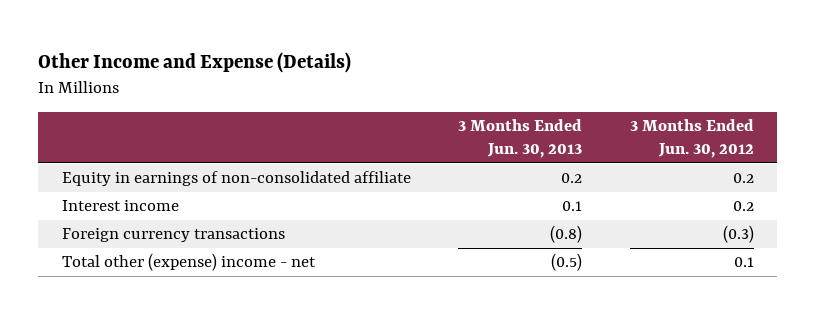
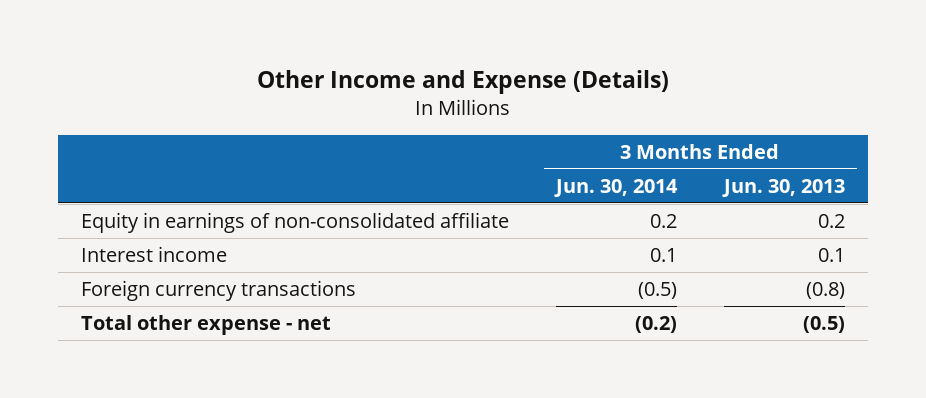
[629,119,754,159] 3 Months Ended Jun. 30, 2012 -> none
none -> [554,178,679,197] Jun. 30, 2014
[62,253,317,272] Total other (expense) income - net -> [81,315,332,336] Total other expense - net

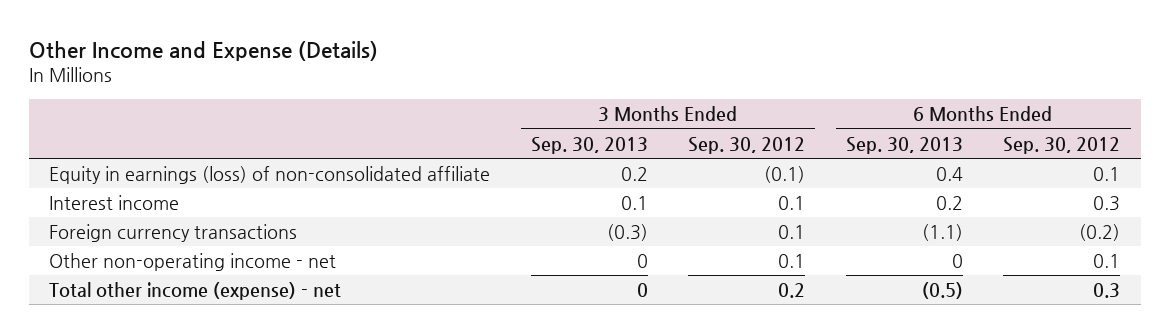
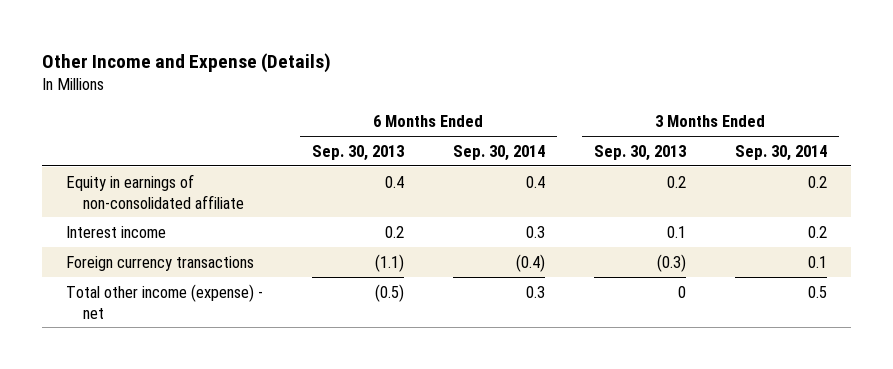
[688,136,806,154] Sep. 30, 2012 -> none
[1003,136,1121,154] Sep. 30, 2012 -> none
none -> [452,144,545,161] Sep. 30, 2014
none -> [734,144,827,161] Sep. 30, 2014
[49,166,491,185] Equity in earnings (loss) of non-consolidated affiliate -> [66,173,245,209] Equity in earnings of non-consolidated affiliate
[49,253,337,272] Other non-operating income - net -> none

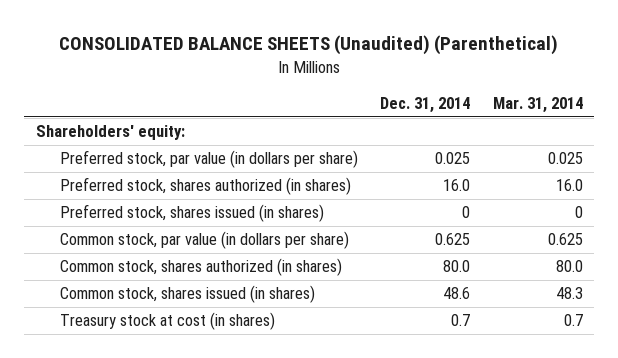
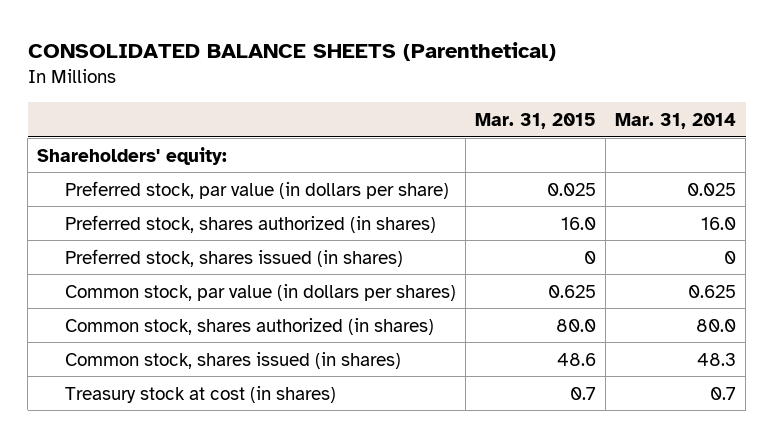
[59,35,559,56] CONSOLIDATED BALANCE SHEETS (Unaudited) (Parenthetical) -> [27,41,556,61] CONSOLIDATED BALANCE SHEETS (Parenthetical)
[380,97,471,114] Dec. 31, 2014 -> none
none -> [474,113,596,130] Mar. 31, 2015
[60,231,350,250] Common stock, par value (in dollars per share) -> [64,283,456,301] Common stock, par value (in dollars per shares)

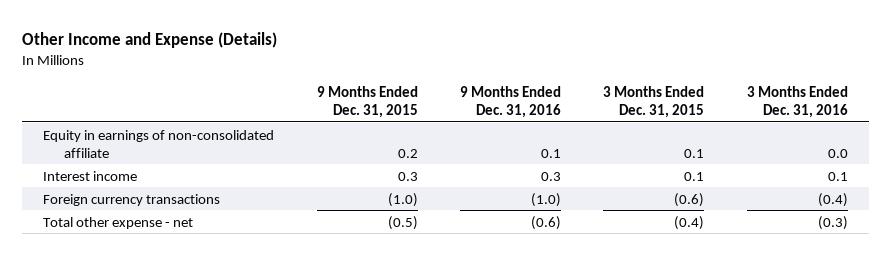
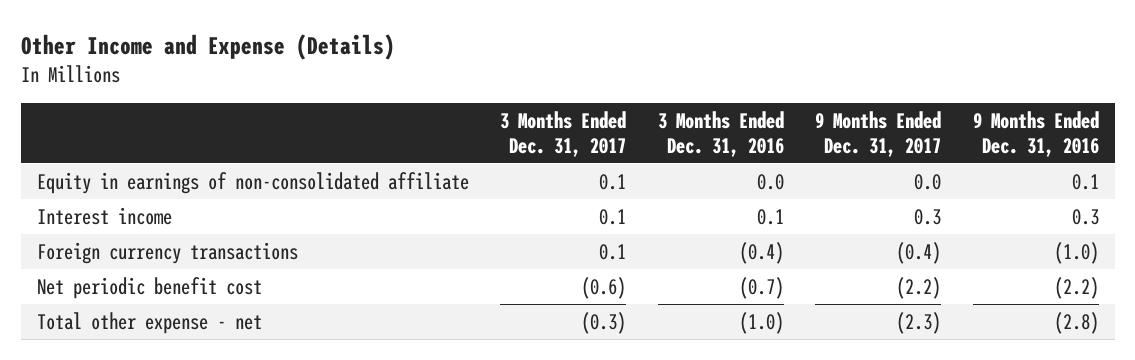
[316,85,418,118] 9 Months Ended Dec. 31, 2015 -> none
[603,85,705,118] 3 Months Ended Dec. 31, 2015 -> none
none -> [500,110,627,157] 3 Months Ended Dec. 31, 2017
none -> [815,110,942,157] 9 Months Ended Dec. 31, 2017
none -> [36,276,262,299] Net periodic benefit cost
[530,215,561,230] (0.6) -> [1053,311,1099,334] (2.8)
[817,215,848,230] (0.3) -> [738,311,784,334] (1.0)

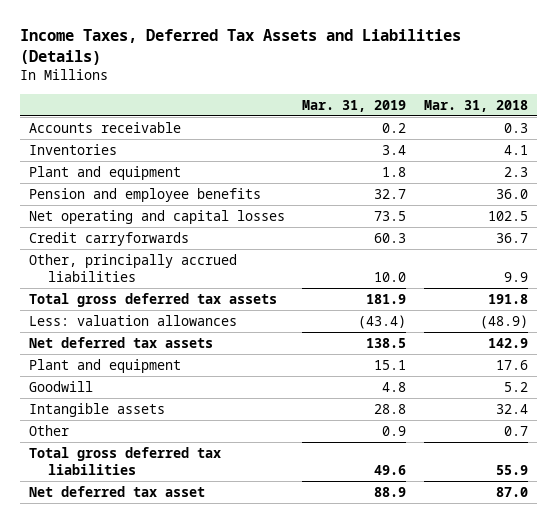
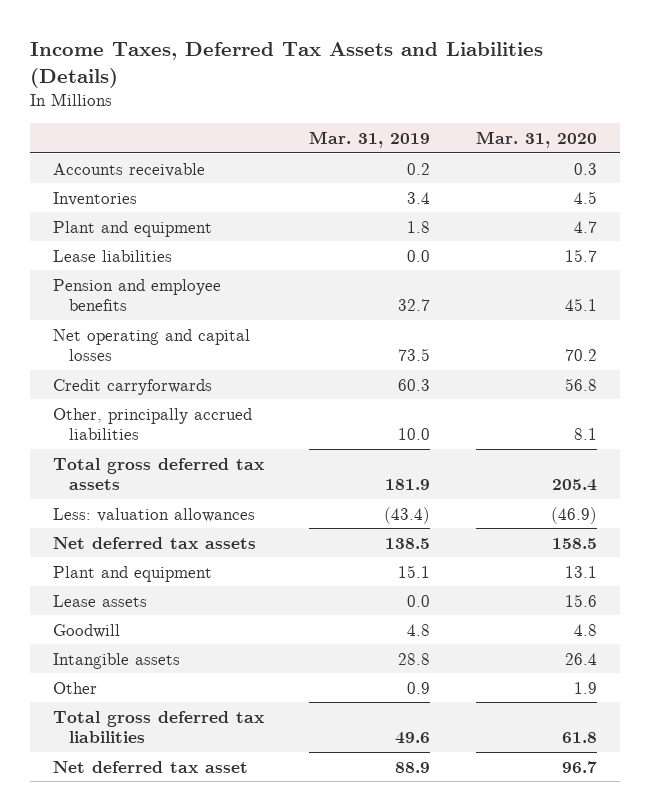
[424,99,529,112] Mar. 31, 2018 -> none
none -> [476,131,598,149] Mar. 31, 2020
none -> [52,249,172,262] Lease liabilities
none -> [52,594,147,607] Lease assets

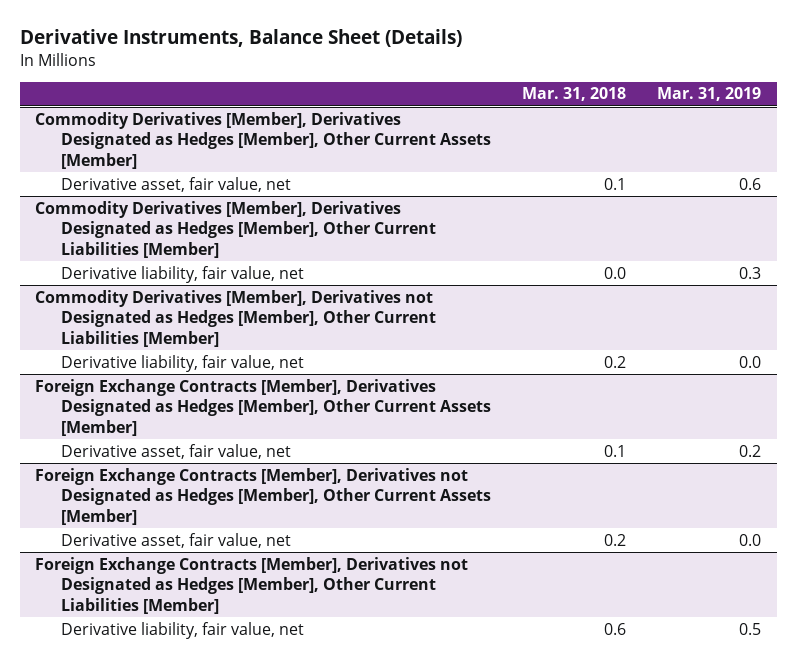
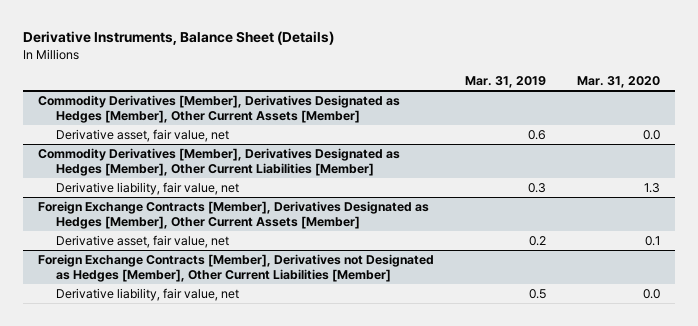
[522,87,627,102] Mar. 31, 2018 -> none
none -> [576,76,660,89] Mar. 31, 2020
[35,289,436,347] Commodity Derivatives [Member], Derivatives not Designated as Hedges [Member], Other Current Liabilities [Member] -> none
[60,354,304,372] Derivative liability, fair value, net -> none
[35,467,491,525] Foreign Exchange Contracts [Member], Derivatives not Designated as Hedges [Member], Other Current Assets [Member] -> none
[60,532,291,548] Derivative asset, fair value, net -> none

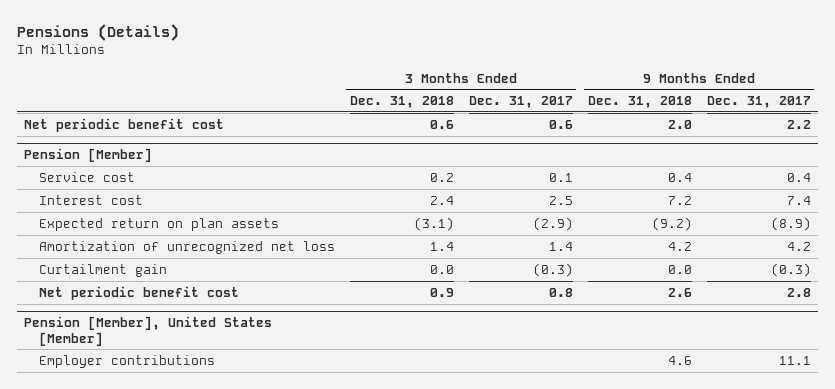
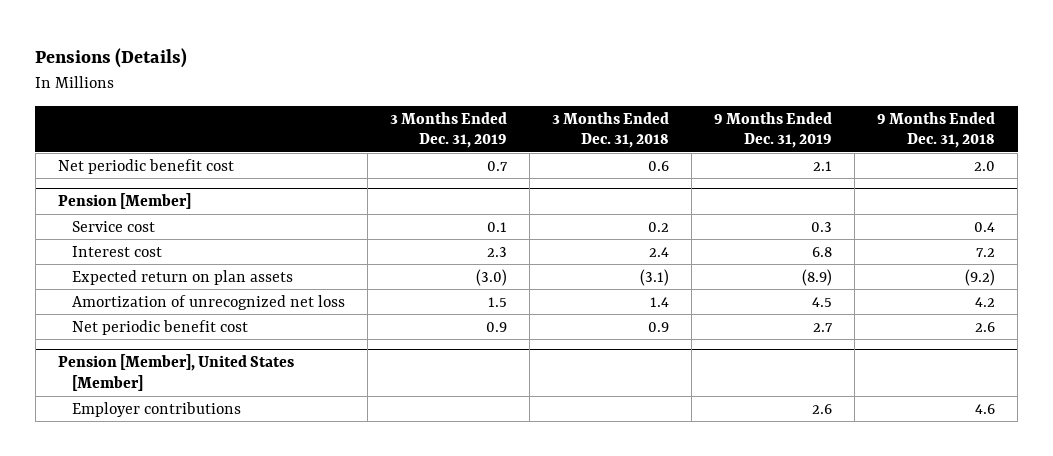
[468,96,573,109] Dec. 31, 2017 -> none
[706,96,811,109] Dec. 31, 2017 -> none
none -> [389,111,507,149] 3 Months Ended Dec. 31, 2019
none -> [714,111,833,149] 9 Months Ended Dec. 31, 2019
[38,263,167,277] Curtailment gain -> none

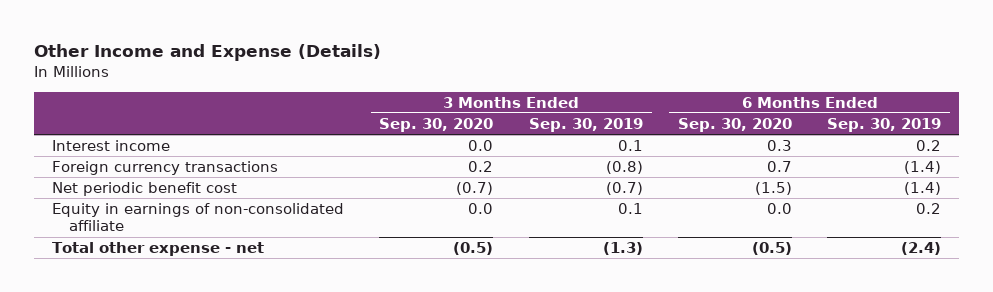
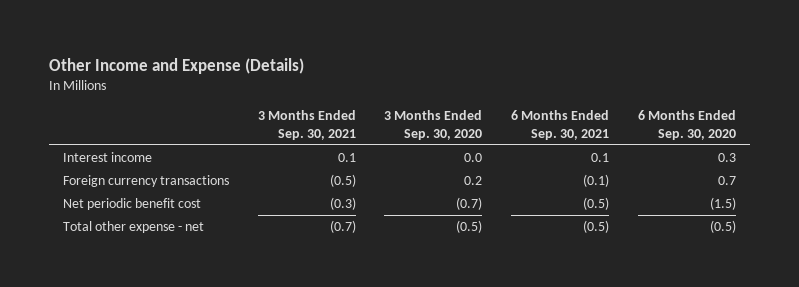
[528,117,643,132] Sep. 30, 2019 -> none
[827,117,942,132] Sep. 30, 2019 -> none
none -> [257,110,356,140] 3 Months Ended Sep. 30, 2021
none -> [511,110,610,140] 6 Months Ended Sep. 30, 2021
[52,202,345,232] Equity in earnings of non-consolidated affiliate -> none

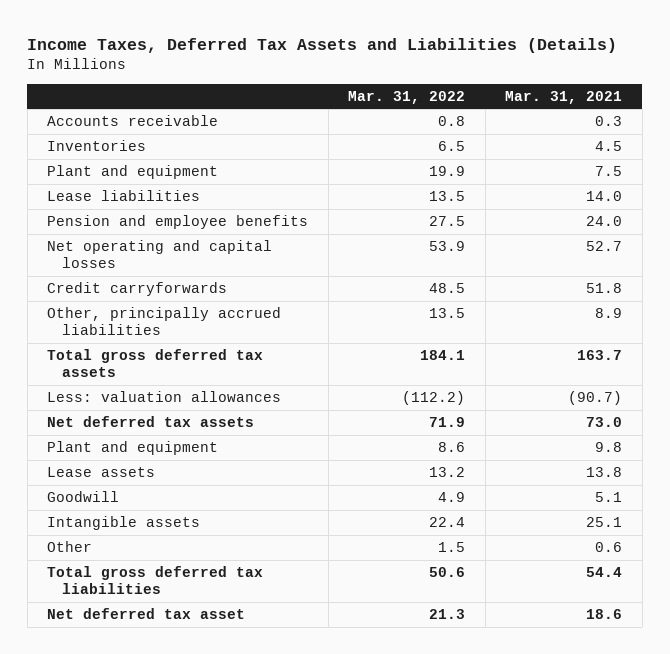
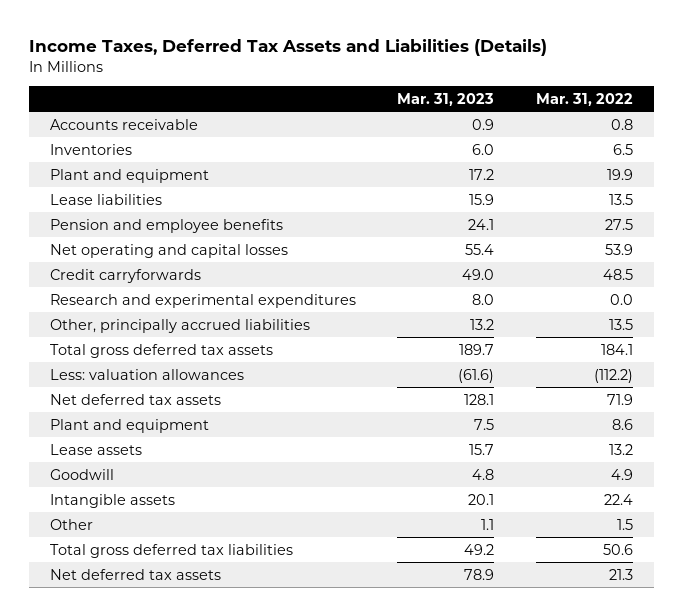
[505,90,623,104] Mar. 31, 2021 -> none
none -> [397,92,495,106] Mar. 31, 2023
none -> [50,293,357,308] Research and experimental expenditures
[47,608,246,620] Net deferred tax asset -> [50,568,222,580] Net deferred tax assets

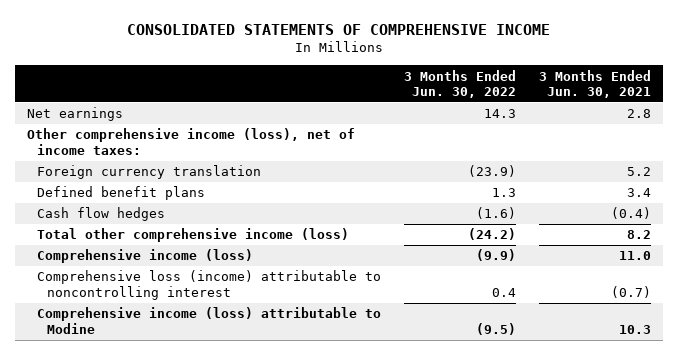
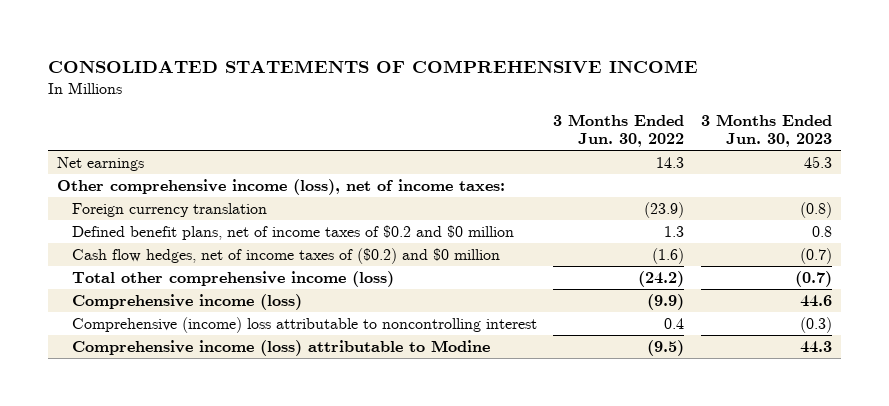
[539,69,652,98] 3 Months Ended Jun. 30, 2021 -> none
none -> [701,114,833,148] 3 Months Ended Jun. 30, 2023
[36,186,205,201] Defined benefit plans -> [71,224,514,240] Defined benefit plans, net of income taxes of $0.2 and $0 million
[36,207,165,222] Cash flow hedges -> [71,247,500,264] Cash flow hedges, net of income taxes of ($0.2) and $0 million
[36,270,381,300] Comprehensive loss (income) attributable to noncontrolling interest -> [71,316,537,333] Comprehensive (income) loss attributable to noncontrolling interest

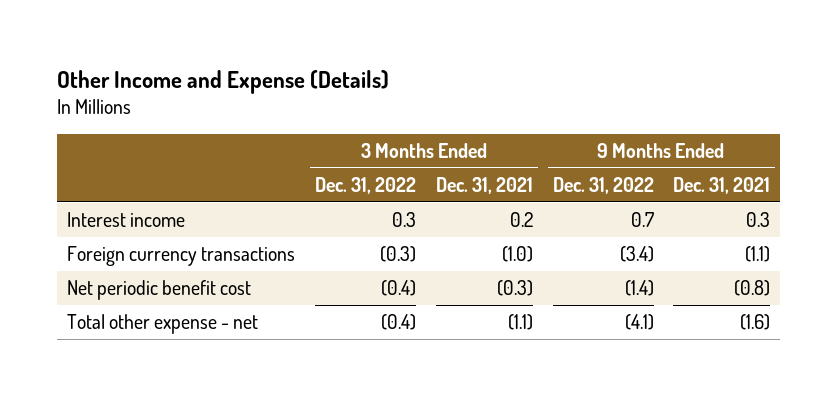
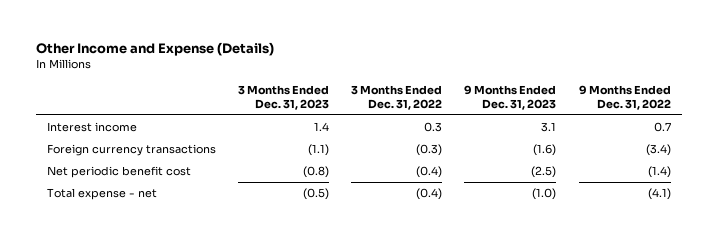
[435,176,533,194] Dec. 31, 2021 -> none
[673,176,771,194] Dec. 31, 2021 -> none
none -> [238,85,330,110] 3 Months Ended Dec. 31, 2023
none -> [464,85,557,110] 9 Months Ended Dec. 31, 2023
[67,314,259,335] Total other expense - net -> [46,187,157,200] Total expense - net

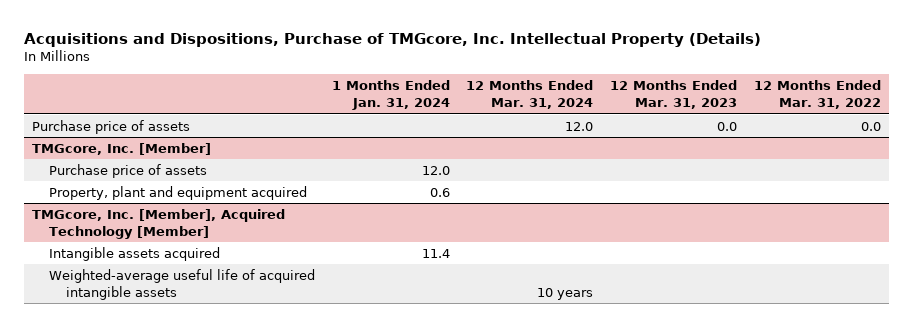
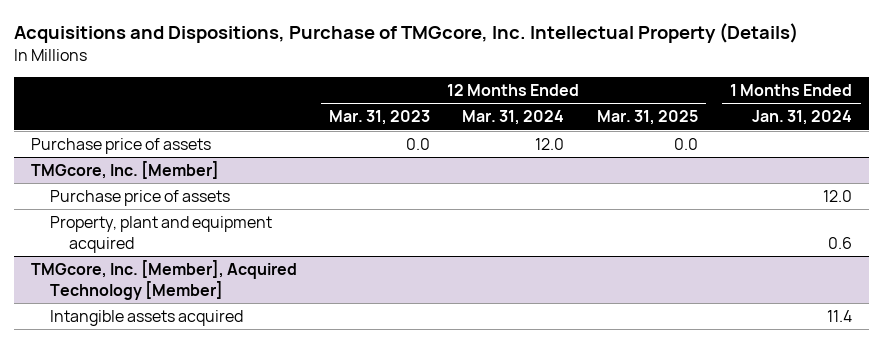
[753,80,881,110] 12 Months Ended Mar. 31, 2022 -> none
none -> [596,110,698,126] Mar. 31, 2025
[48,268,315,300] Weighted-average useful life of acquired intangible assets -> none

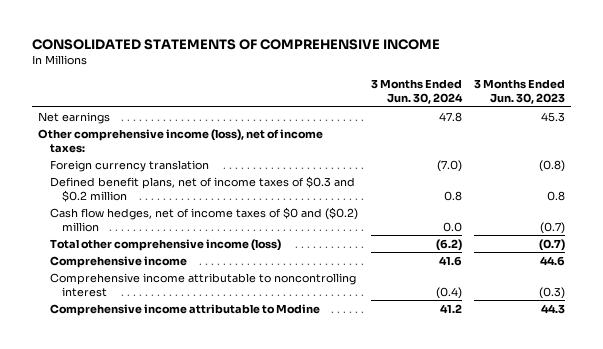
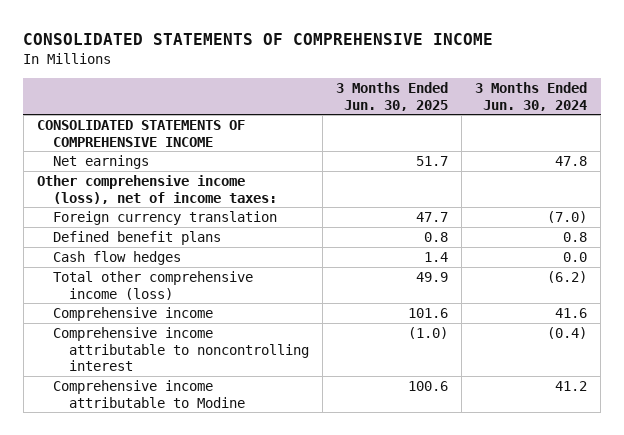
[474,78,566,105] 3 Months Ended Jun. 30, 2023 -> none
none -> [336,82,449,111] 3 Months Ended Jun. 30, 2025
none -> [36,120,245,147] CONSOLIDATED STATEMENTS OF COMPREHENSIVE INCOME
[50,175,356,202] Defined benefit plans, net of income taxes of $0.3 and $0.2 million -> [52,231,221,246] Defined benefit plans
[50,206,359,232] Cash flow hedges, net of income taxes of $0 and ($0.2) million -> [52,251,181,266] Cash flow hedges

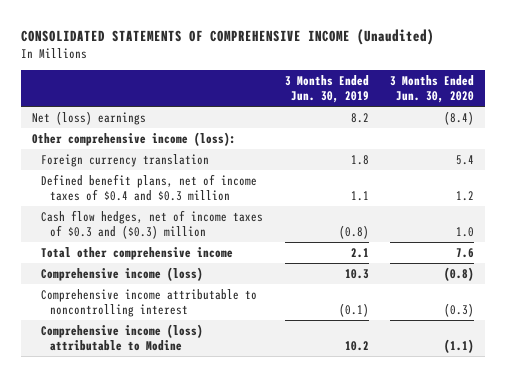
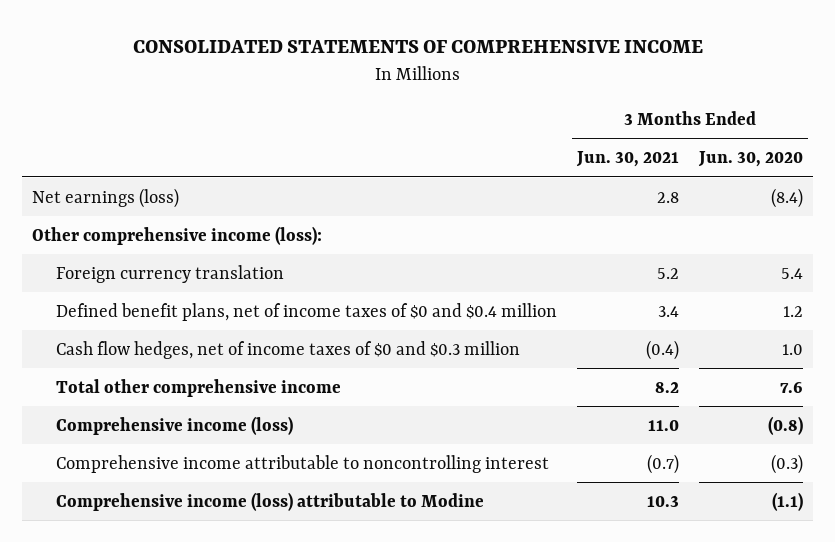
[21,28,435,45] CONSOLIDATED STATEMENTS OF COMPREHENSIVE INCOME (Unaudited) -> [132,39,703,53] CONSOLIDATED STATEMENTS OF COMPREHENSIVE INCOME
[284,75,369,104] 3 Months Ended Jun. 30, 2019 -> none
none -> [575,151,679,168] Jun. 30, 2021
[32,110,147,125] Net (loss) earnings -> [32,187,180,208] Net earnings (loss)
[41,173,258,201] Defined benefit plans, net of income taxes of $0.4 and $0.3 million -> [55,302,557,321] Defined benefit plans, net of income taxes of $0 and $0.4 million
[41,209,264,239] Cash flow hedges, net of income taxes of $0.3 and ($0.3) million -> [55,340,520,359] Cash flow hedges, net of income taxes of $0 and $0.3 million

